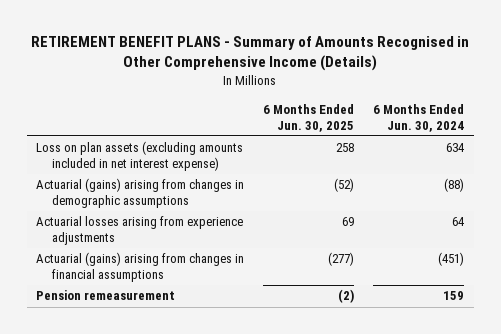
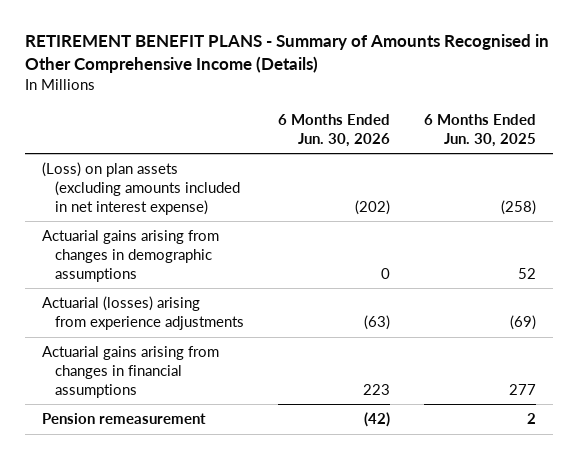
[373,103,465,132] 6 Months Ended Jun. 30, 2024 -> none
none -> [277,113,390,147] 6 Months Ended Jun. 30, 2026
[36,141,244,172] Loss on plan assets (excluding amounts included in net interest expense) -> [41,162,240,215] (Loss) on plan assets (excluding amounts included in net interest expense)
[336,143,355,153] 258 -> [500,199,536,215] (258)
[36,178,245,209] Actuarial (gains) arising from changes in demographic assumptions -> [41,230,219,282] Actuarial gains arising from changes in demographic assumptions
[334,178,355,193] (52) -> [517,267,536,279] 52
[36,216,244,246] Actuarial losses arising from experience adjustments -> [41,296,244,330] Actuarial (losses) arising from experience adjustments
[342,217,355,227] 69 -> [509,314,536,330] (69)
[36,252,245,283] Actuarial (gains) arising from changes in financial assumptions -> [41,346,219,398] Actuarial gains arising from changes in financial assumptions
[328,252,355,267] (277) -> [508,383,536,395] 277
[338,289,355,304] (2) -> [526,413,536,425] 2

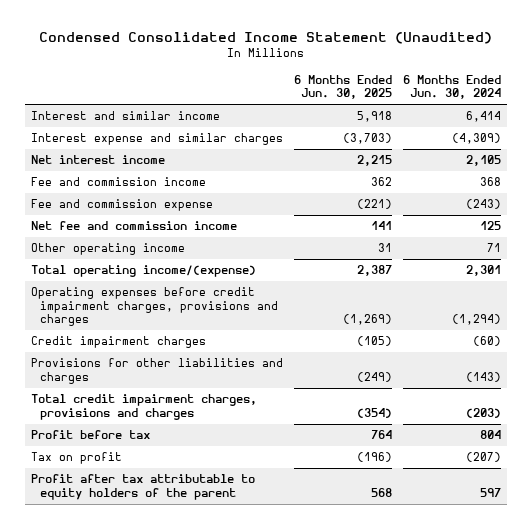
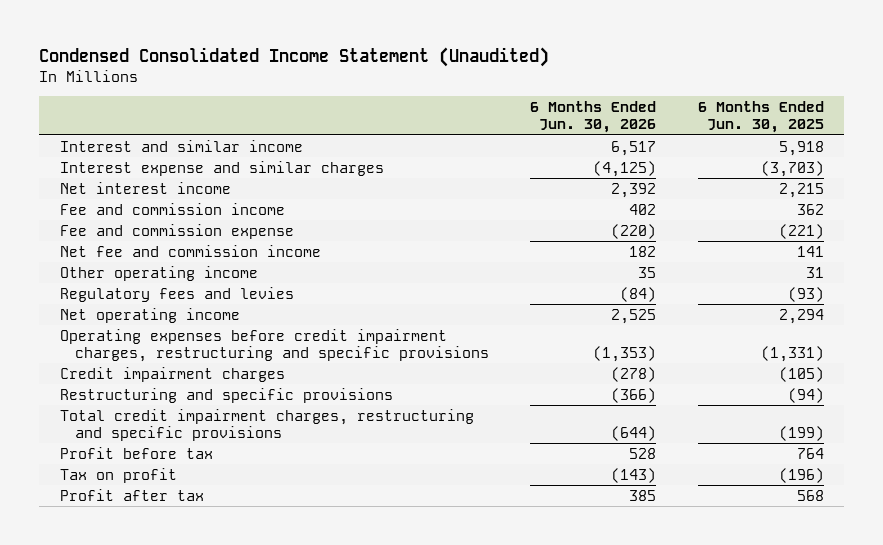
[403,75,502,100] 6 Months Ended Jun. 30, 2024 -> none
none -> [530,100,657,134] 6 Months Ended Jun. 30, 2026
[30,265,256,278] Total operating income/(expense) -> none
none -> [59,286,294,302] Regulatory fees and levies
none -> [59,307,240,323] Net operating income
[30,287,278,327] Operating expenses before credit impairment charges, provisions and charges -> [59,328,490,362] Operating expenses before credit impairment charges, restructuring and specific provisions
[343,314,393,326] (1,269) -> [760,345,824,362] (1,331)
[30,358,283,384] Provisions for other liabilities and charges -> none
none -> [59,387,393,403] Restructuring and specific provisions
[30,394,257,420] Total credit impairment charges, provisions and charges -> [59,408,474,441] Total credit impairment charges, restructuring and specific provisions
[357,407,393,418] (354) -> [778,425,824,441] (199)
[30,474,255,500] Profit after tax attributable to equity holders of the parent -> [59,488,204,501] Profit after tax

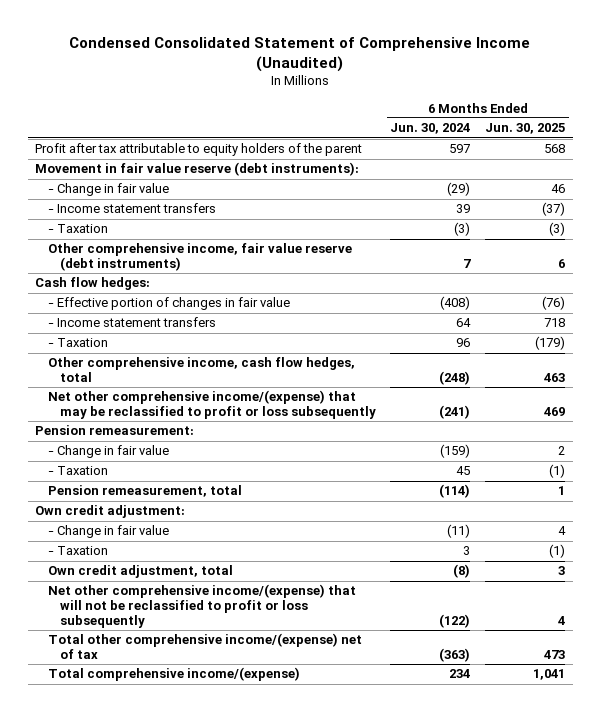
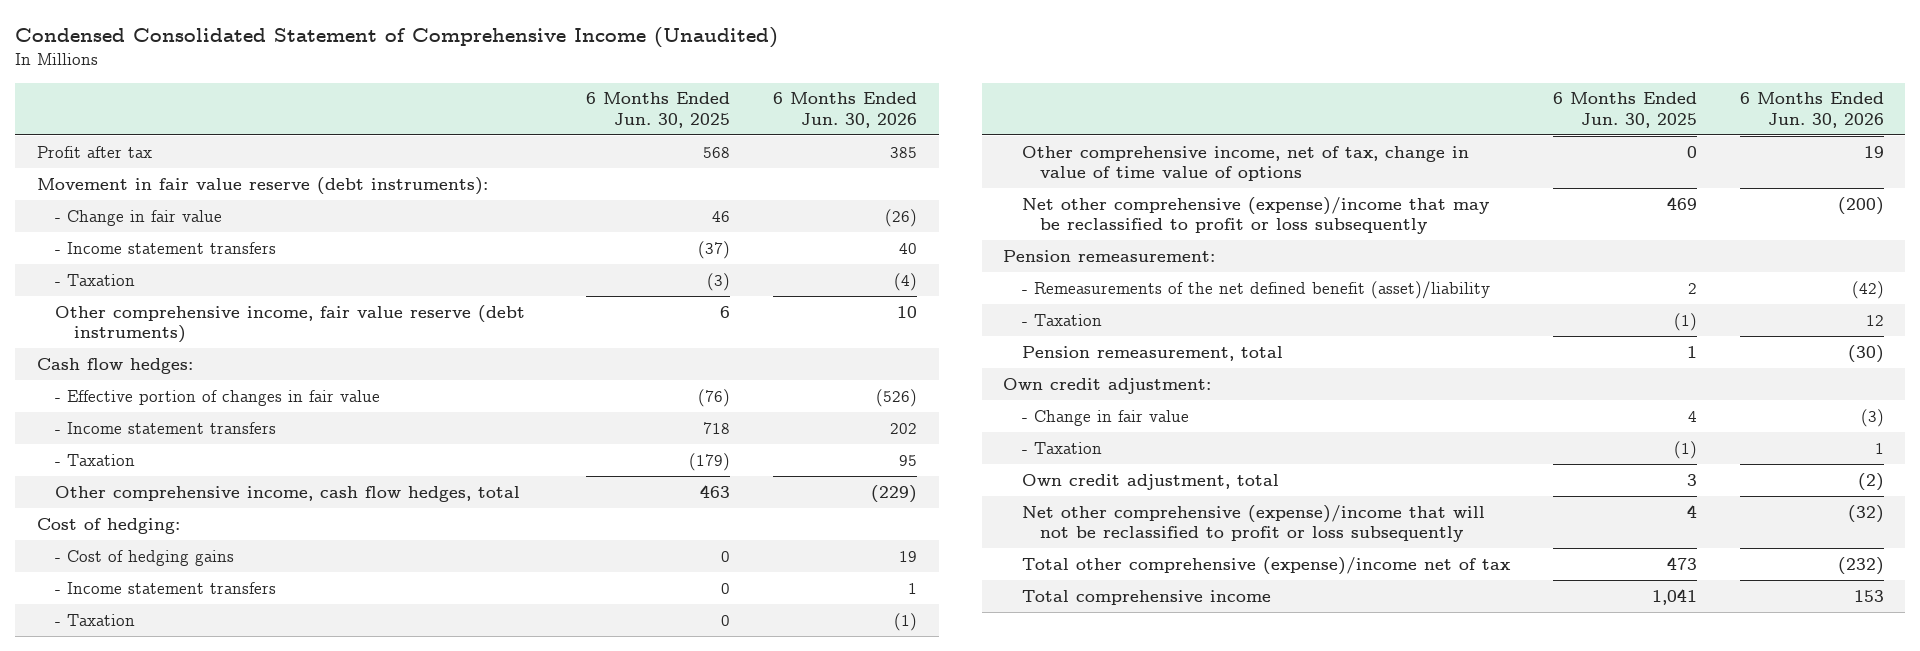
[390,123,471,135] Jun. 30, 2024 -> none
none -> [773,92,918,128] 6 Months Ended Jun. 30, 2026
[35,143,363,157] Profit after tax attributable to equity holders of the parent -> [36,145,152,158] Profit after tax
none -> [36,517,180,534] Cost of hedging:
none -> [55,549,235,566] - Cost of hedging gains
none -> [55,581,277,594] - Income statement transfers
none -> [55,613,136,626] - Taxation
none -> [1021,145,1469,182] Other comprehensive income, net of tax, change in value of time value of options
[47,390,376,420] Net other comprehensive income/(expense) that may be reclassified to profit or loss subsequently -> [1021,196,1489,235] Net other comprehensive (expense)/income that may be reclassified to profit or loss subsequently
[47,445,169,459] - Change in fair value -> [1021,280,1490,299] - Remeasurements of the net defined benefit (asset)/liability
[47,584,356,629] Net other comprehensive income/(expense) that will not be reclassified to profit or loss subsequently -> [1021,504,1485,543] Net other comprehensive (expense)/income that will not be reclassified to profit or loss subsequently
[47,633,362,660] Total other comprehensive income/(expense) net of tax -> [1021,556,1511,575] Total other comprehensive (expense)/income net of tax
[47,667,300,682] Total comprehensive income/(expense) -> [1021,589,1271,605] Total comprehensive income

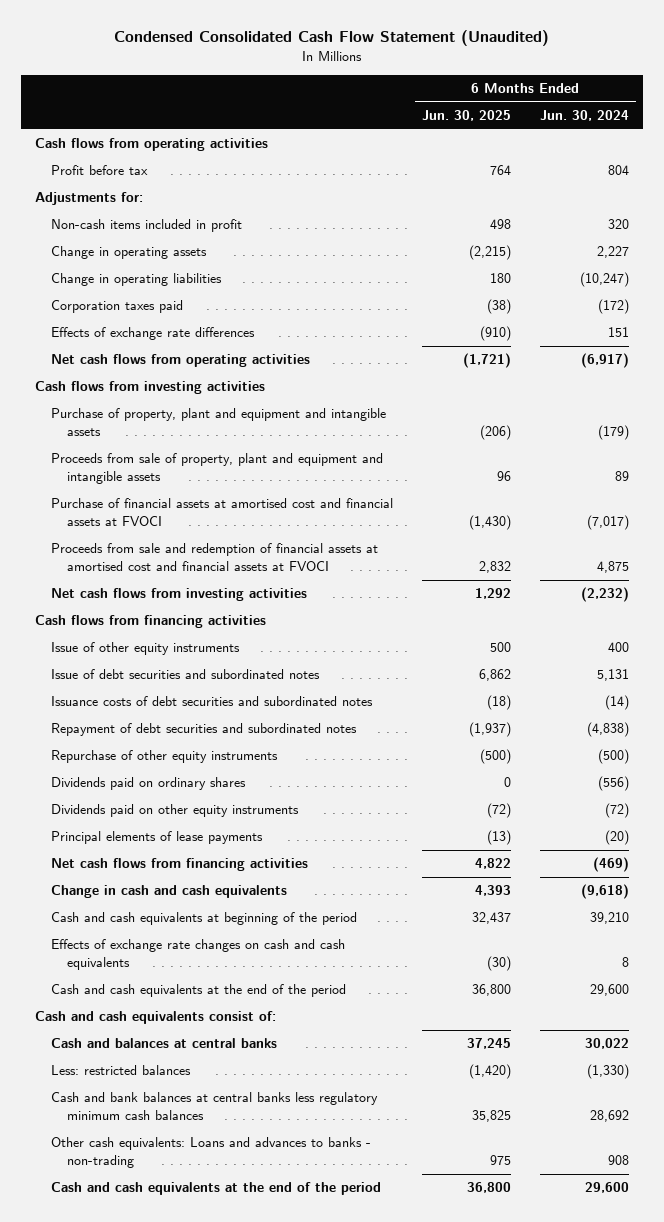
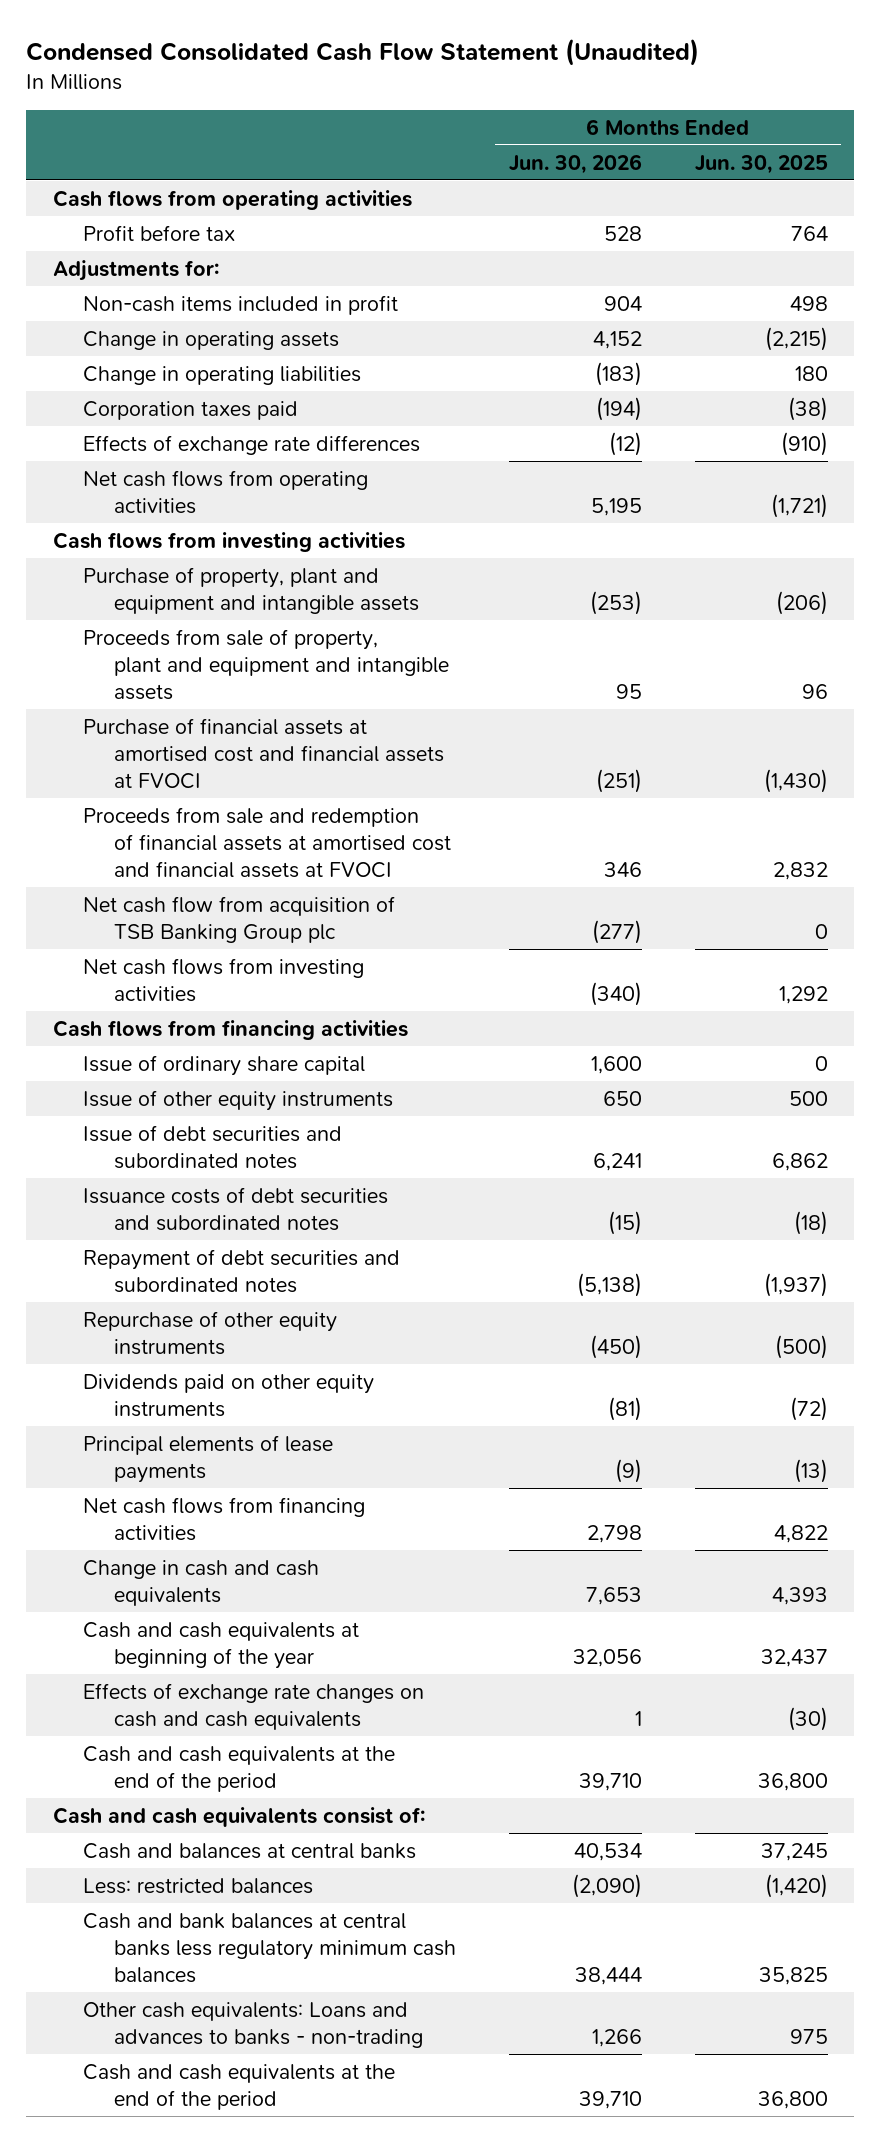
[539,110,629,122] Jun. 30, 2024 -> none
none -> [508,153,642,174] Jun. 30, 2026
none -> [83,895,396,943] Net cash flow from acquisition of TSB Banking Group plc
none -> [83,1054,366,1076] Issue of ordinary share capital
[51,777,247,791] Dividends paid on ordinary shares -> none
[51,912,358,926] Cash and cash equivalents at beginning of the period -> [83,1621,360,1669] Cash and cash equivalents at beginning of the year

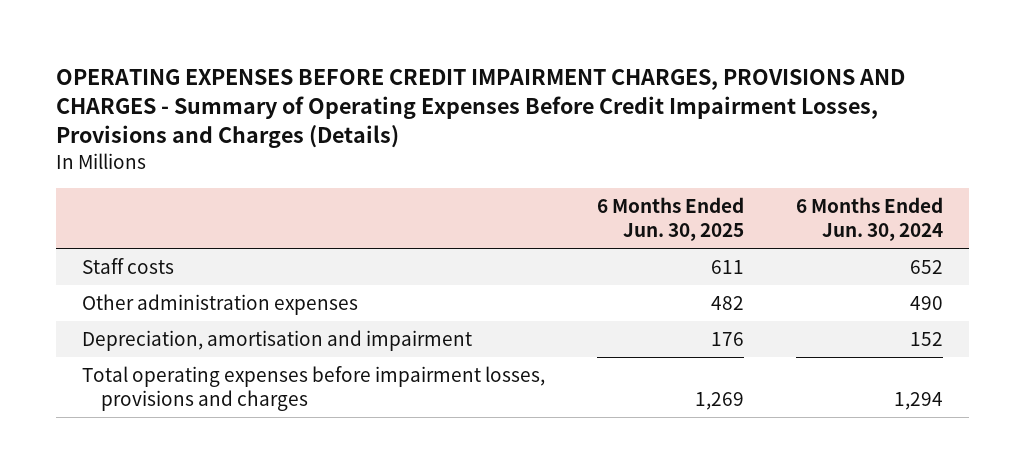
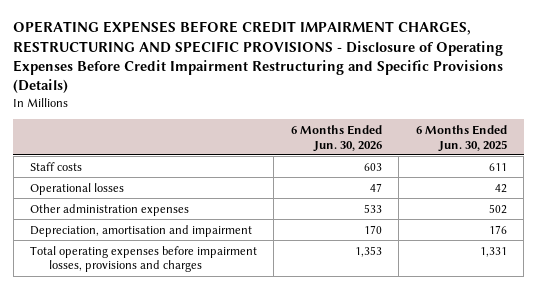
[55,68,905,149] OPERATING EXPENSES BEFORE CREDIT IMPAIRMENT CHARGES, PROVISIONS AND CHARGES - Summary of Operating Expenses Before Credit Impairment Losses, Provisions and Charges (Details) -> [13,21,504,94] OPERATING EXPENSES BEFORE CREDIT IMPAIRMENT CHARGES, RESTRUCTURING AND SPECIFIC PROVISIONS - Disclosure of Operating Expenses Before Credit Impairment Restructuring and Specific Provisions (Details)
[795,196,943,241] 6 Months Ended Jun. 30, 2024 -> none
none -> [290,124,382,152] 6 Months Ended Jun. 30, 2026
none -> [29,182,124,195] Operational losses
[710,295,744,310] 482 -> [488,203,507,214] 502
[694,392,744,411] 1,269 -> [479,246,507,257] 1,331

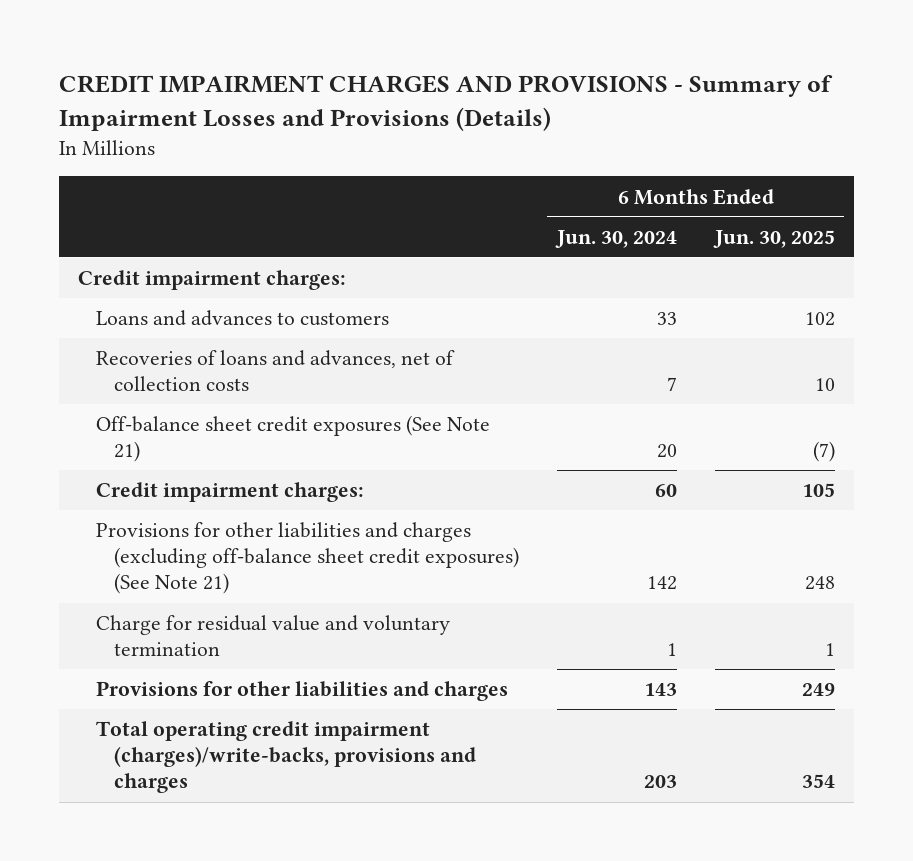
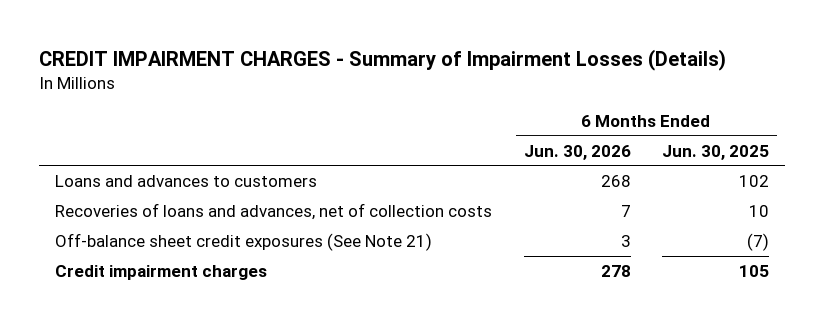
[58,75,833,131] CREDIT IMPAIRMENT CHARGES AND PROVISIONS - Summary of Impairment Losses and Provisions (Details) -> [38,48,726,71] CREDIT IMPAIRMENT CHARGES - Summary of Impairment Losses (Details)
[554,229,677,248] Jun. 30, 2024 -> none
none -> [523,144,631,160] Jun. 30, 2026
[77,270,346,291] Credit impairment charges: -> none
[95,522,519,595] Provisions for other liabilities and charges (excluding off-balance sheet credit exposures) (See Note 21) -> none
[95,615,450,657] Charge for residual value and voluntary termination -> none
[95,681,508,702] Provisions for other liabilities and charges -> none
[95,721,476,794] Total operating credit impairment (charges)/write-backs, provisions and charges -> none
[95,482,364,503] Credit impairment charges: -> [54,264,267,280] Credit impairment charges

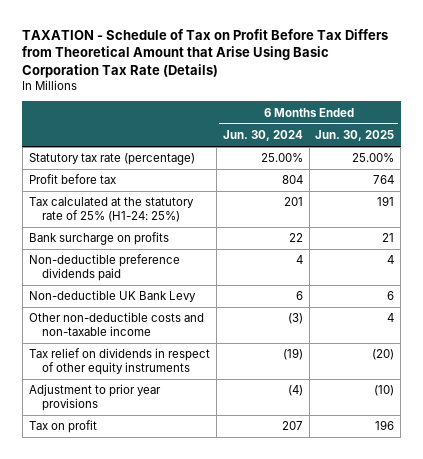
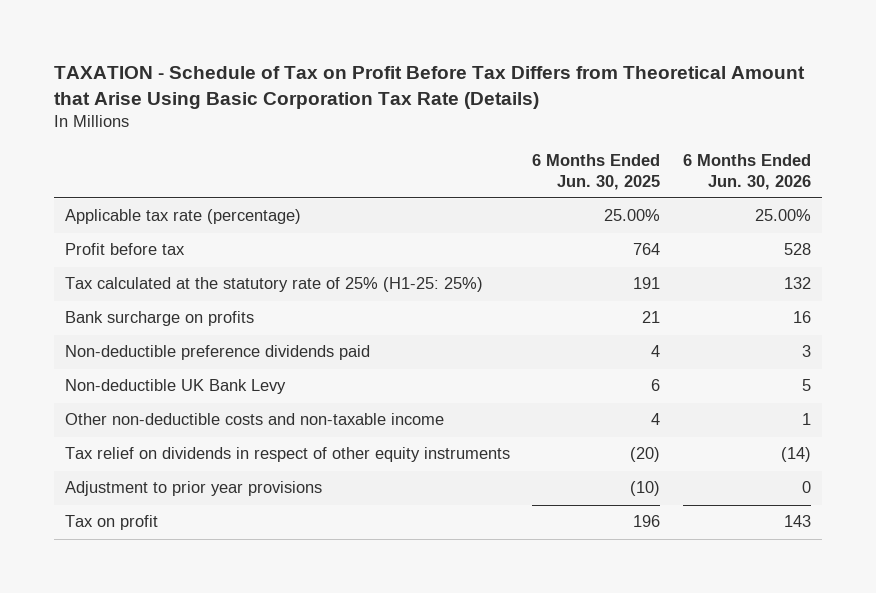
[222,130,303,142] Jun. 30, 2024 -> none
none -> [682,154,811,190] 6 Months Ended Jun. 30, 2026
[28,153,195,166] Statutory tax rate (percentage) -> [64,209,301,225] Applicable tax rate (percentage)
[28,197,194,223] Tax calculated at the statutory rate of 25% (H1-24: 25%) -> [64,277,483,293] Tax calculated at the statutory rate of 25% (H1-25: 25%)

